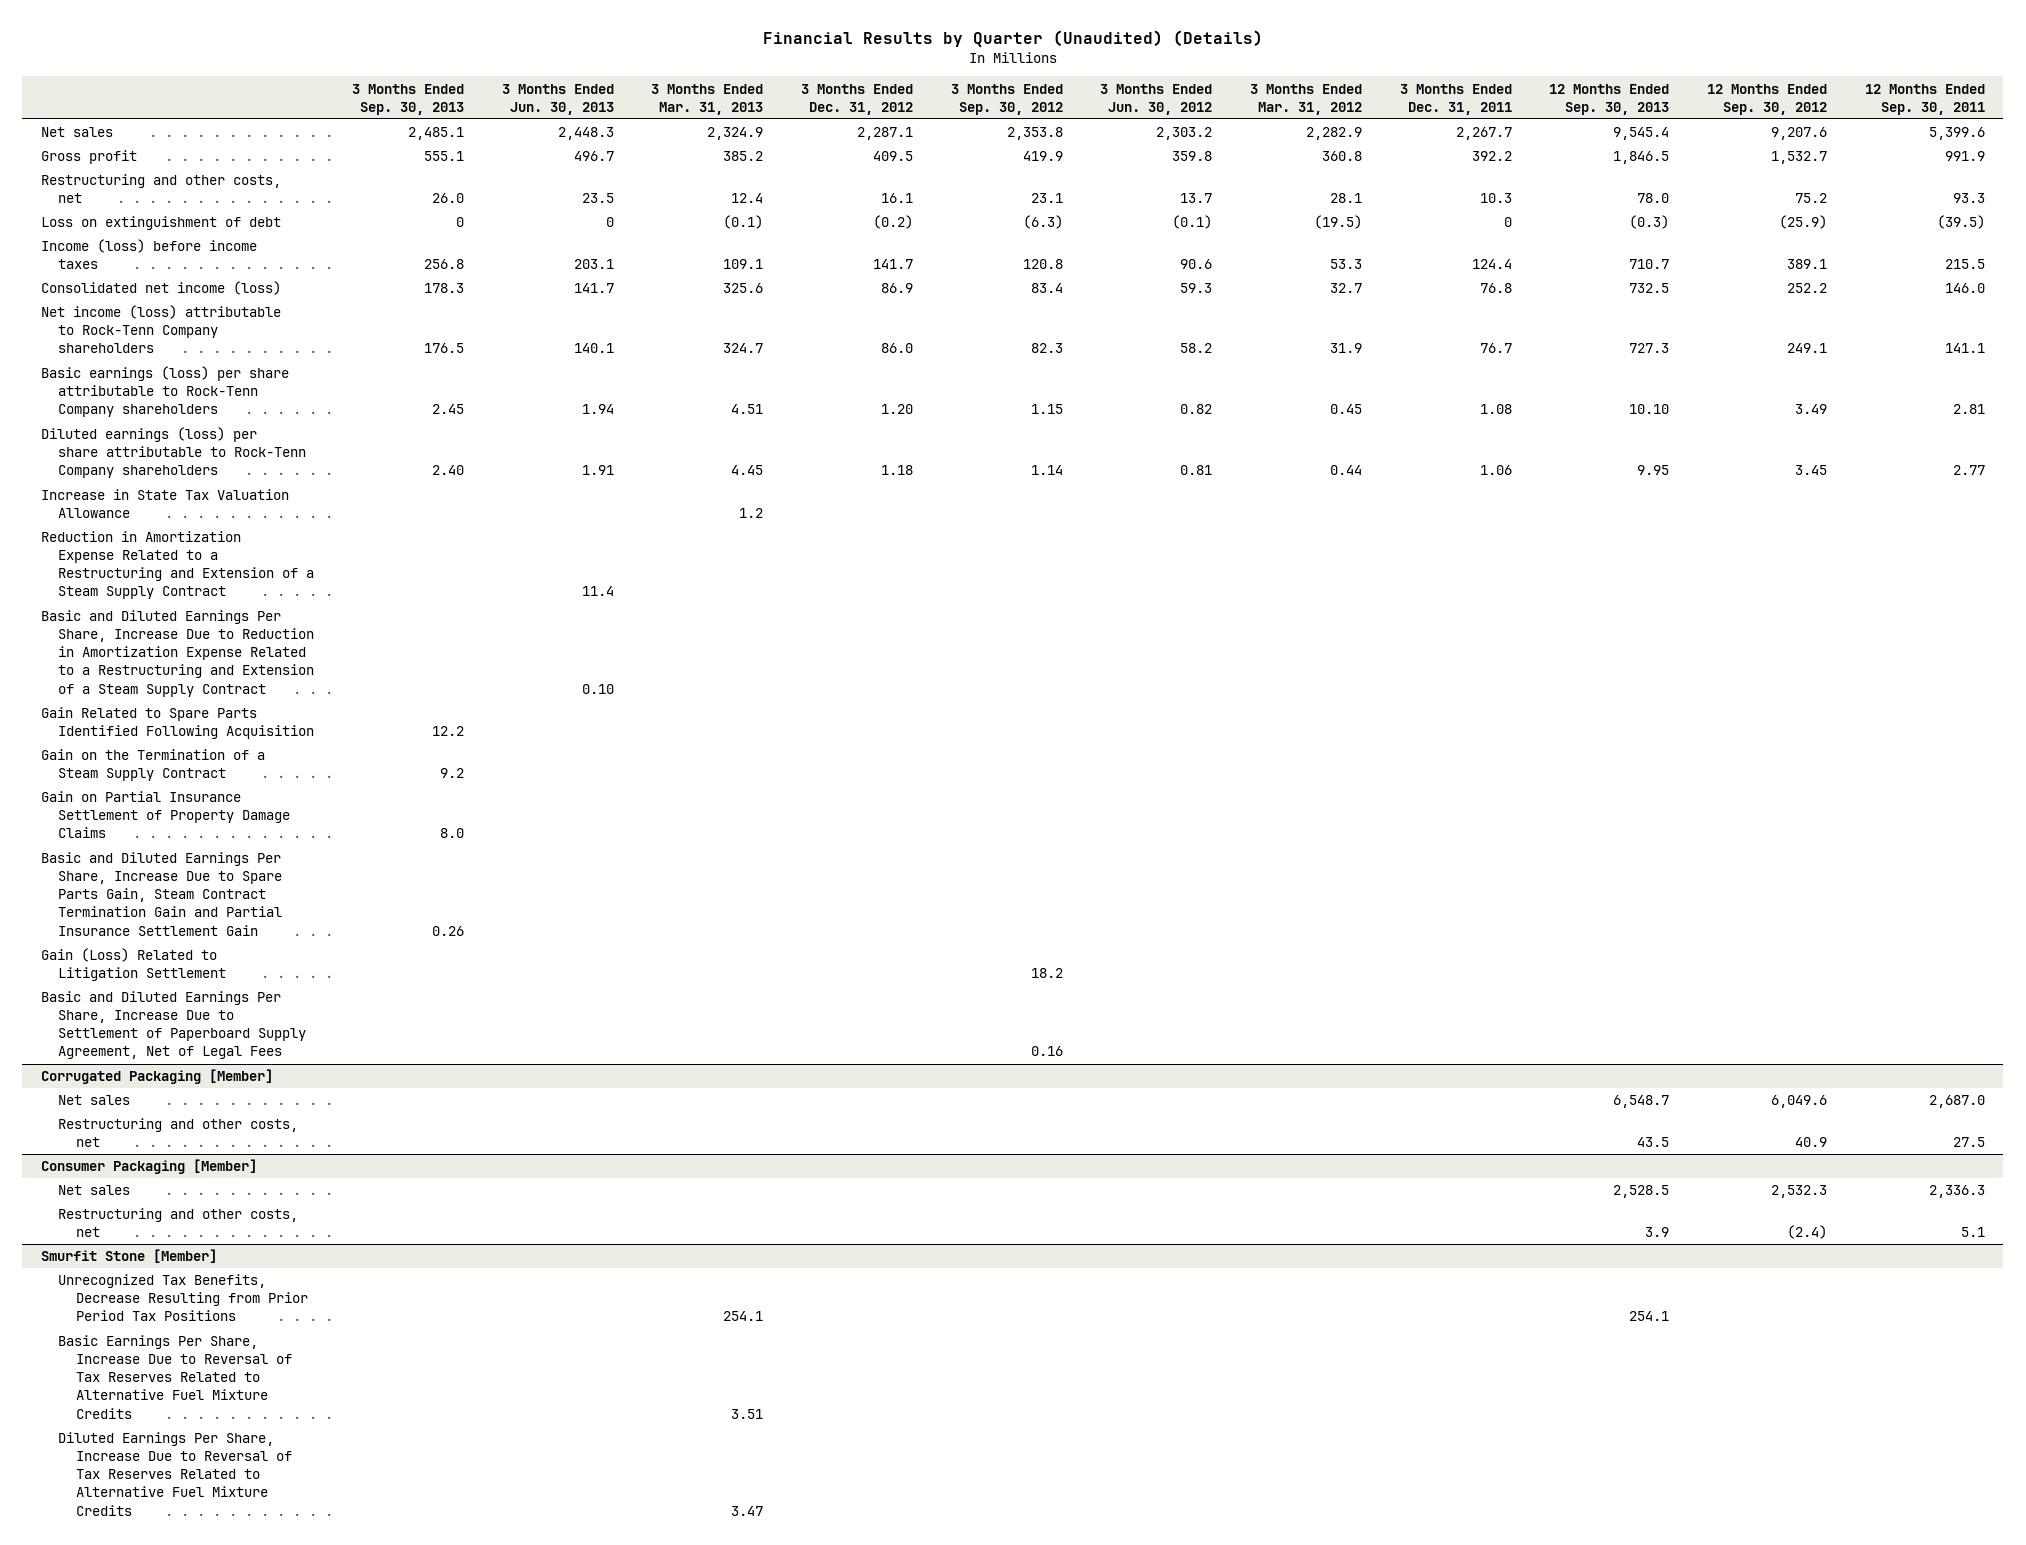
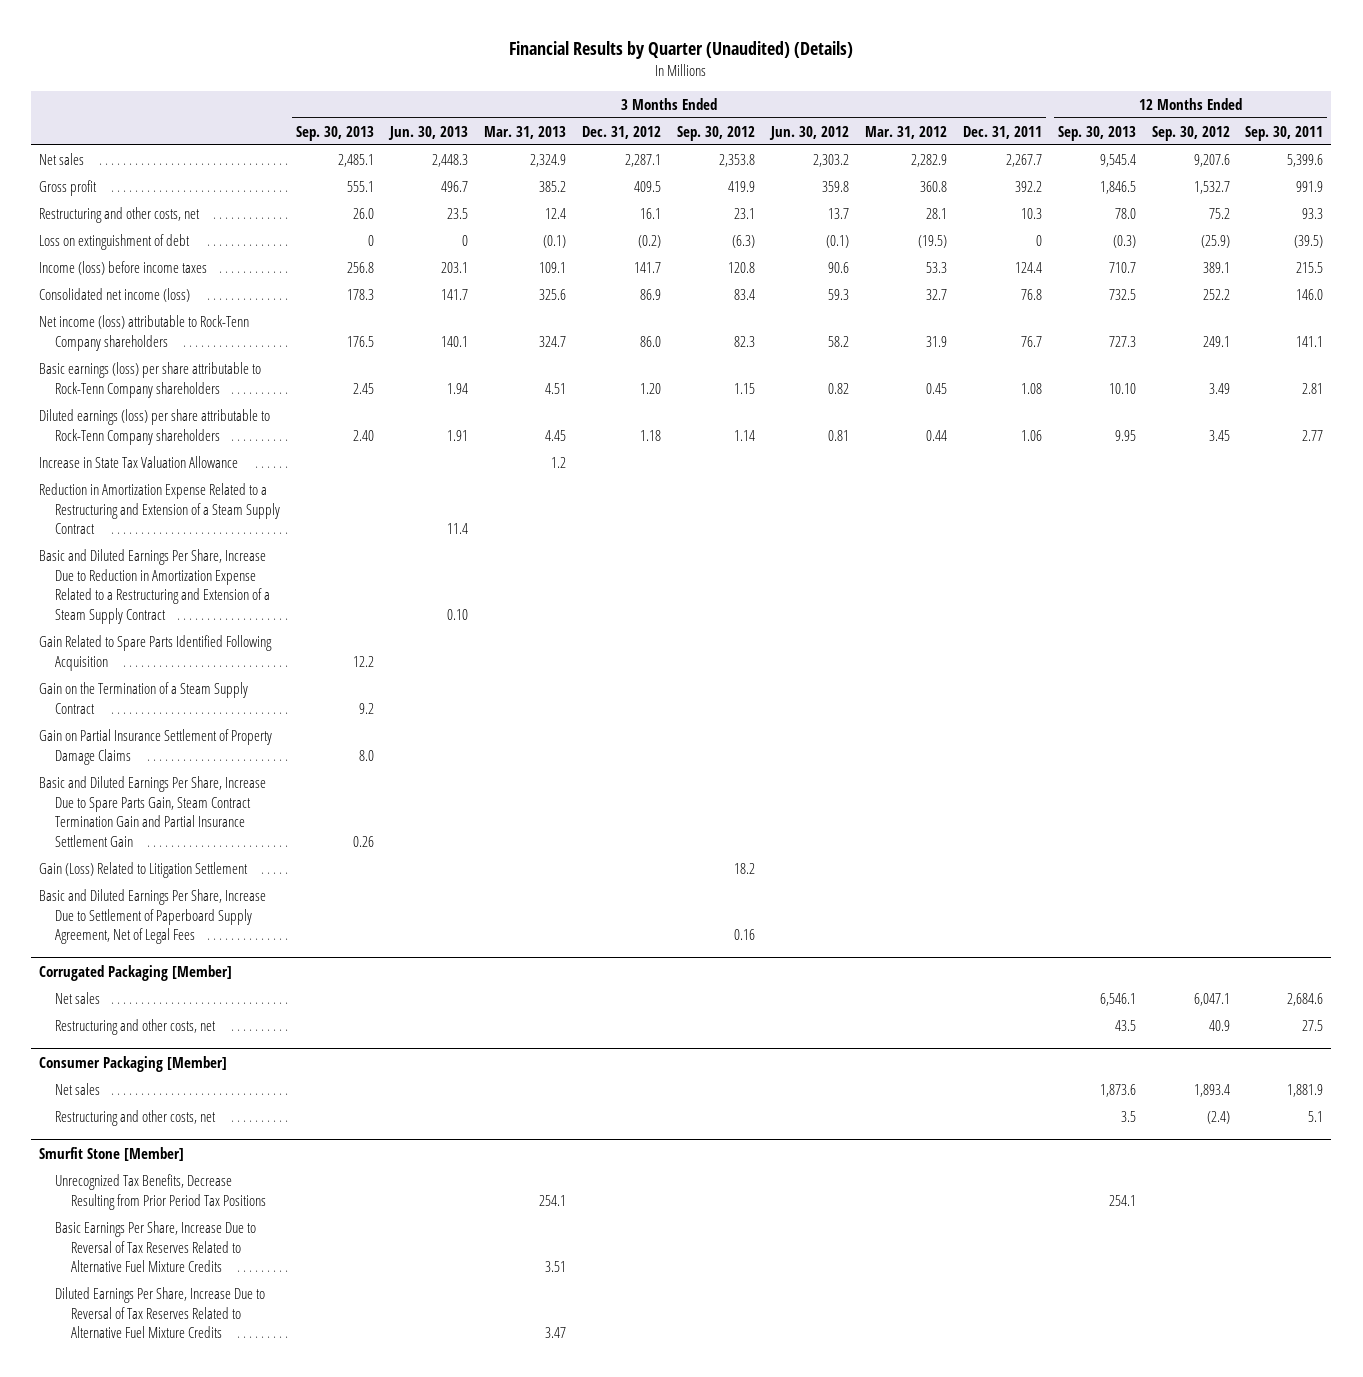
[1613,1095,1670,1109] 6,548.7 -> [1099,992,1136,1006] 6,546.1
[1770,1095,1827,1109] 6,049.6 -> [1193,992,1230,1006] 6,047.1
[1928,1095,1985,1109] 2,687.0 -> [1287,992,1324,1006] 2,684.6
[1613,1185,1670,1199] 2,528.5 -> [1099,1083,1136,1097] 1,873.6
[1770,1185,1827,1199] 2,532.3 -> [1193,1083,1230,1097] 1,893.4
[1928,1185,1985,1199] 2,336.3 -> [1287,1083,1324,1097] 1,881.9
[1645,1227,1670,1238] 3.9 -> [1120,1110,1136,1122] 3.5

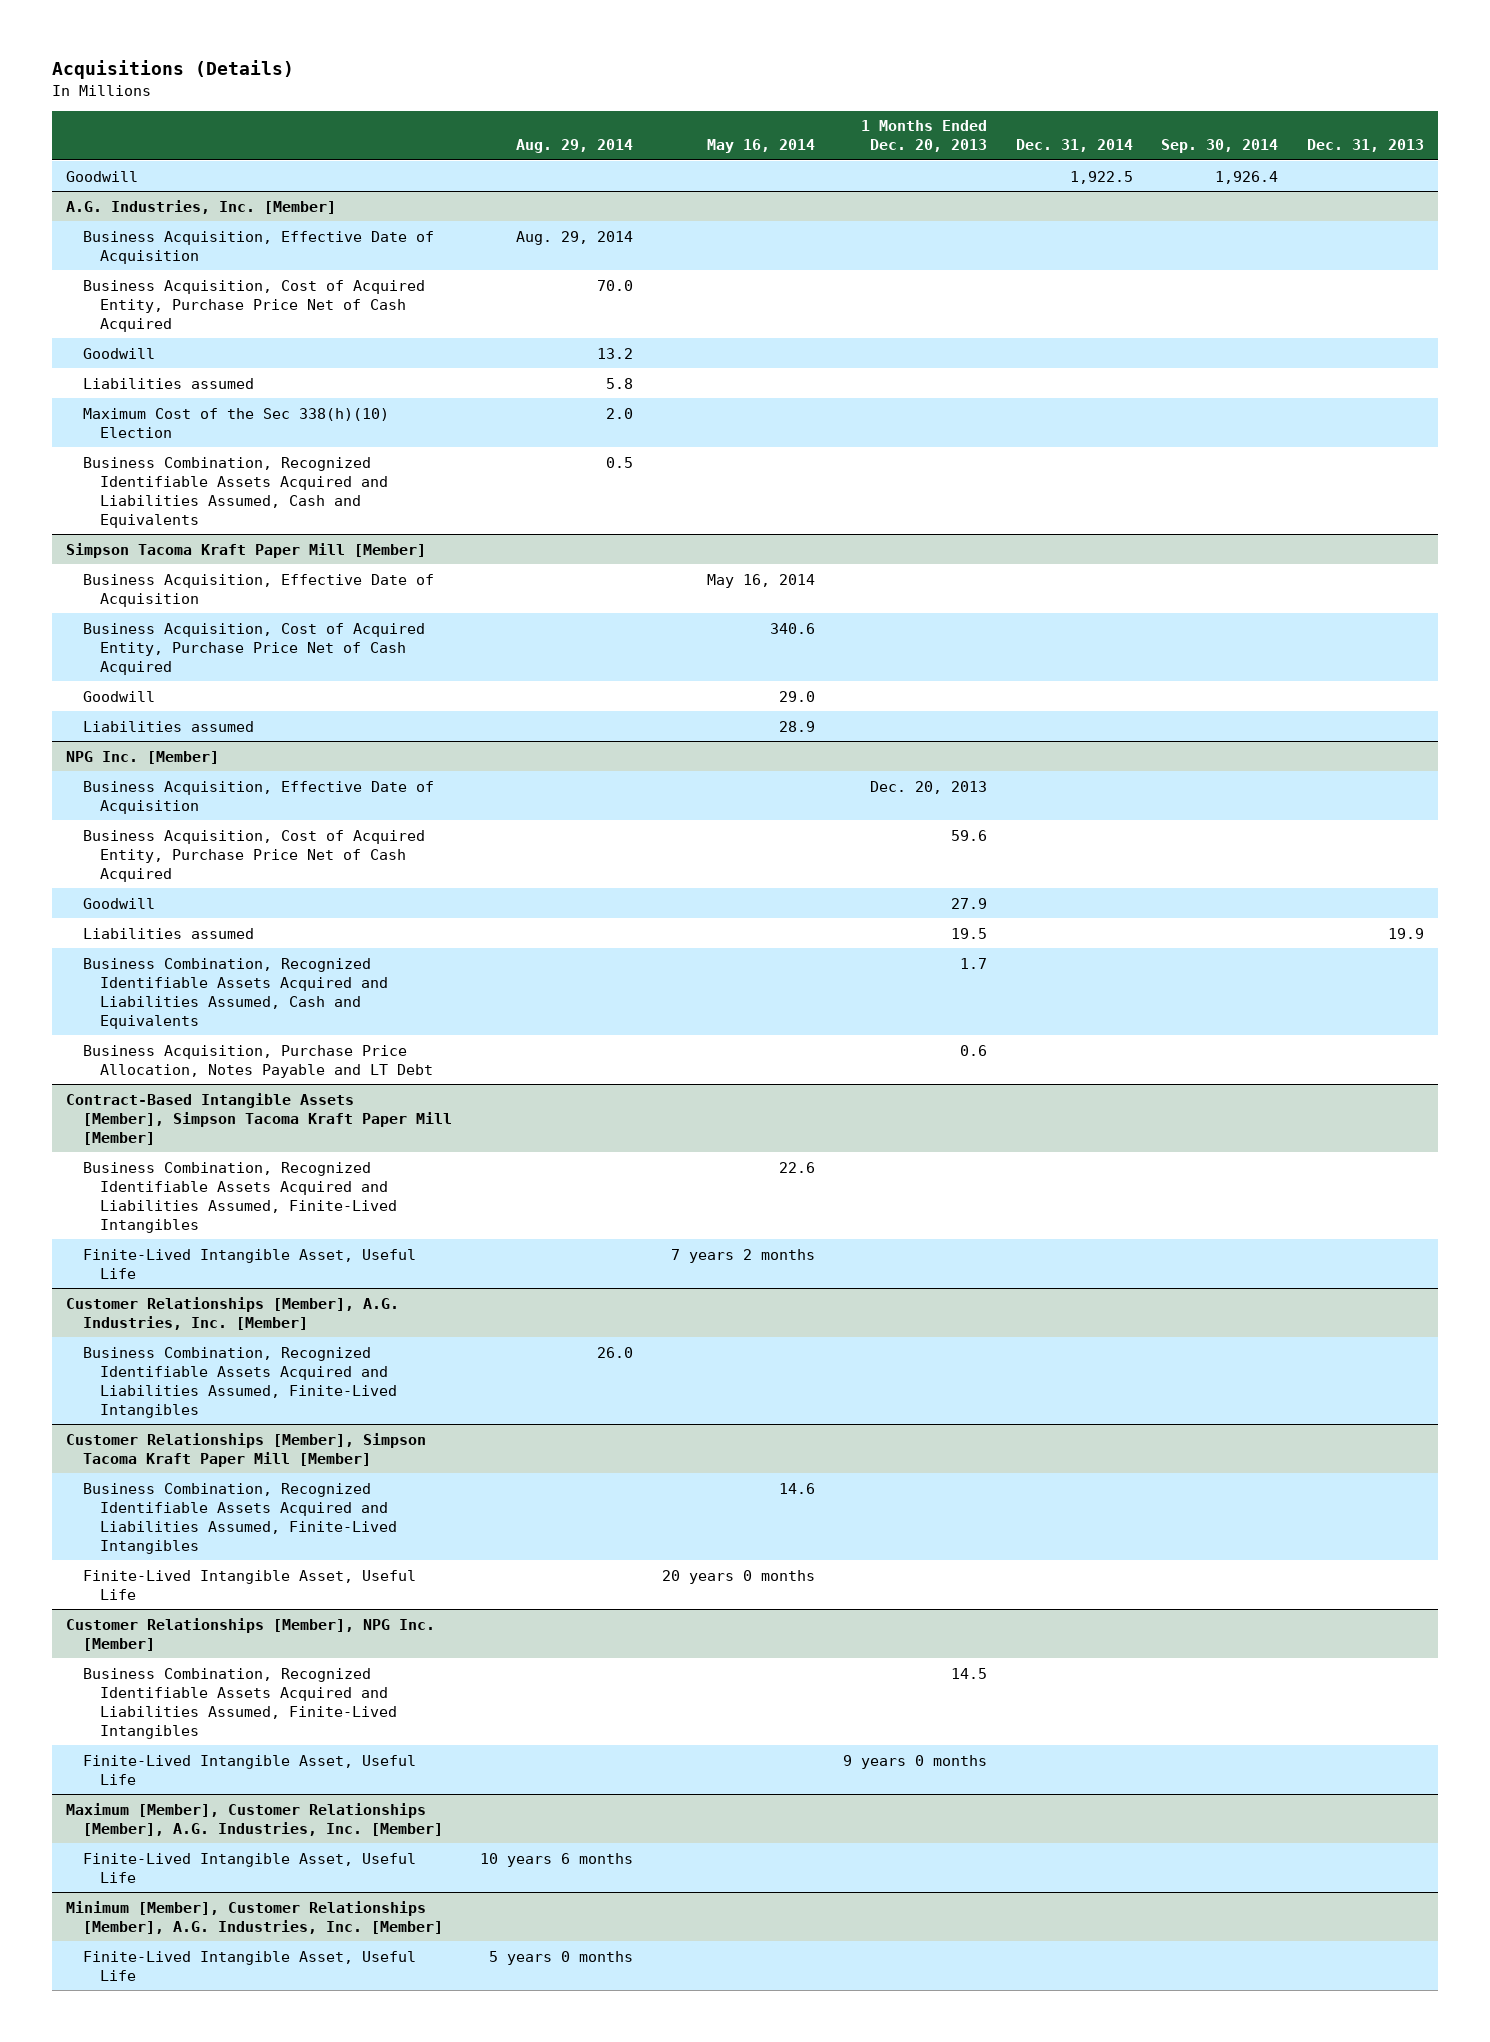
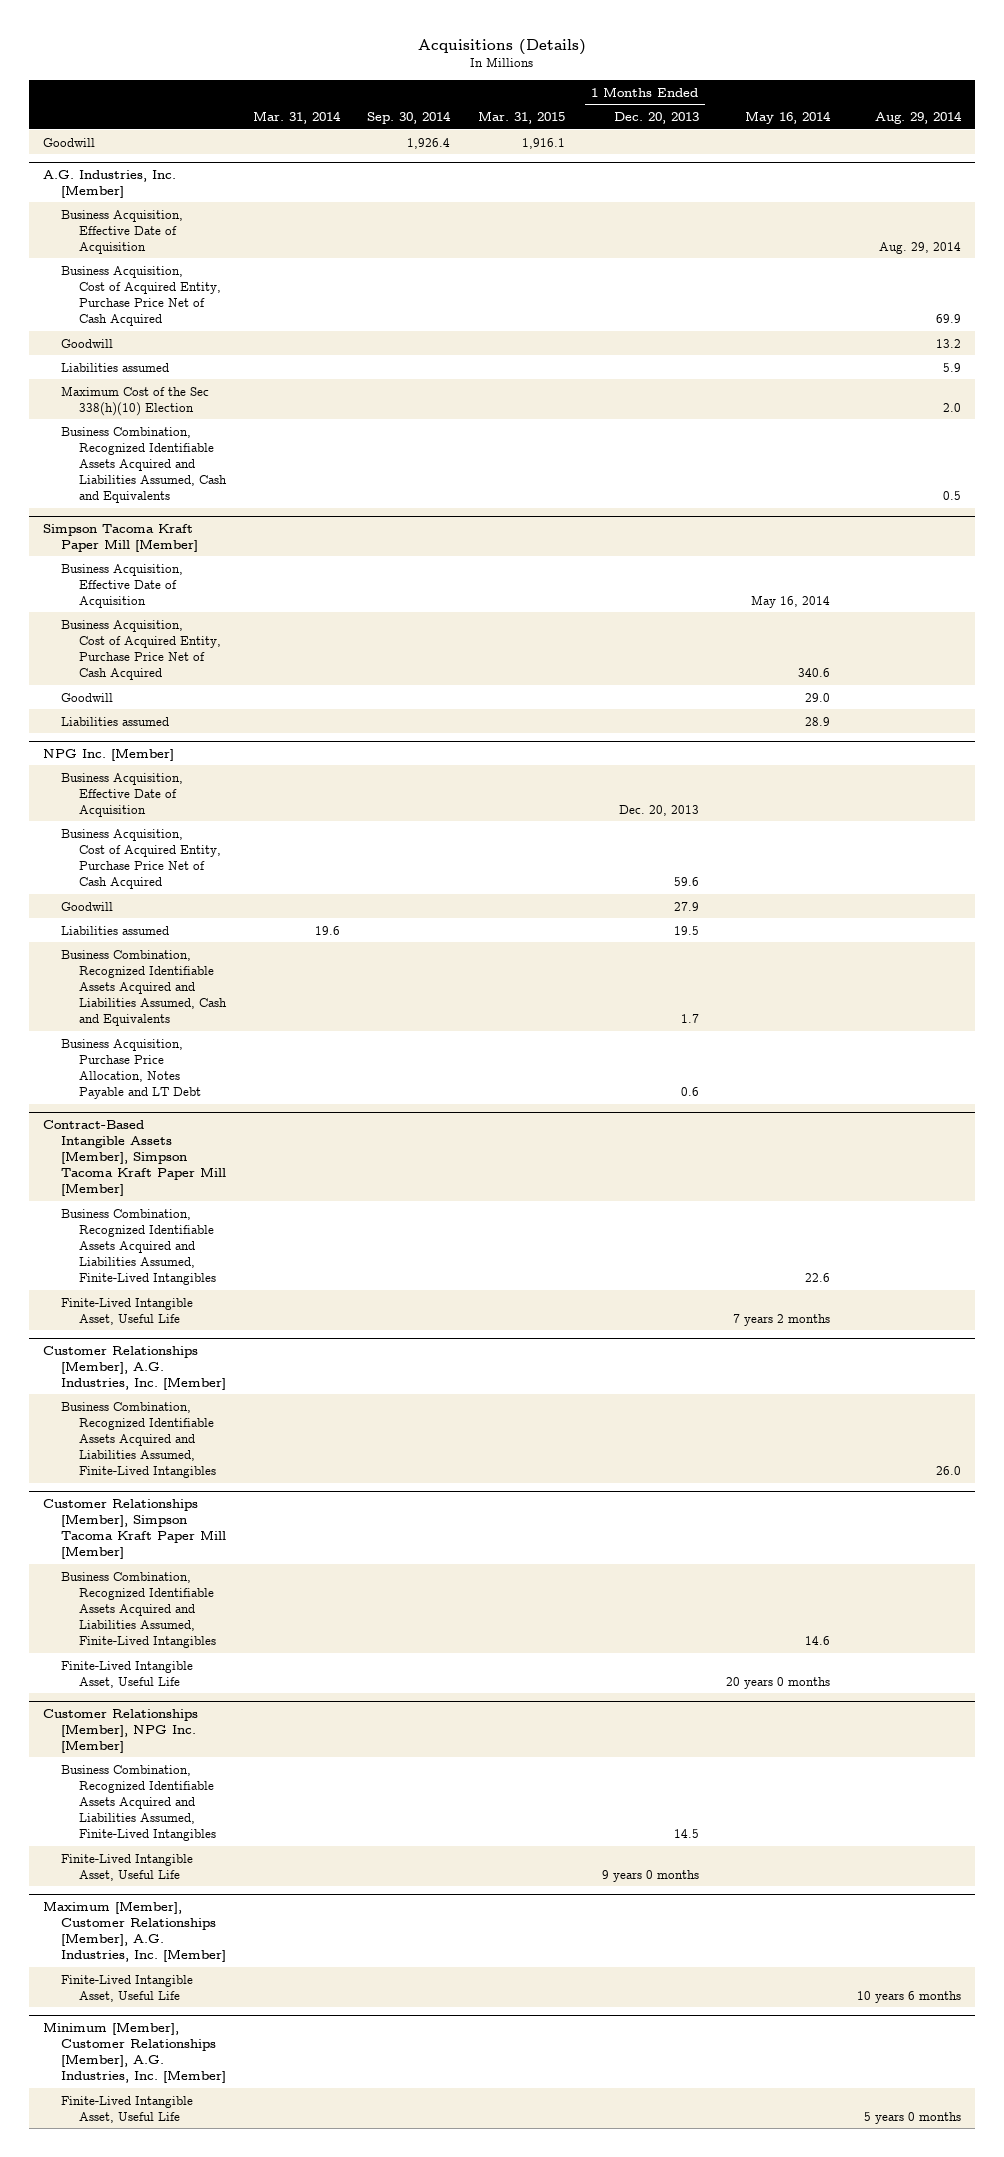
[1015,139,1133,153] Dec. 31, 2014 -> none
[1306,139,1424,153] Dec. 31, 2013 -> none
none -> [253,111,342,125] Mar. 31, 2014
none -> [477,111,565,125] Mar. 31, 2015
[597,279,634,291] 70.0 -> [935,314,961,324] 69.9
[606,377,634,389] 5.8 -> [942,362,961,372] 5.9

